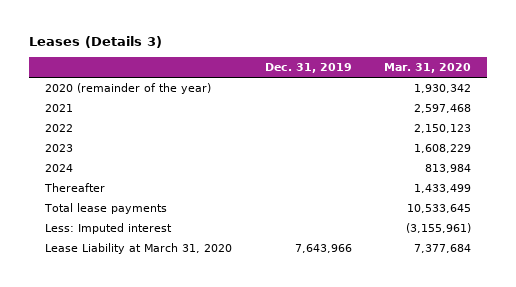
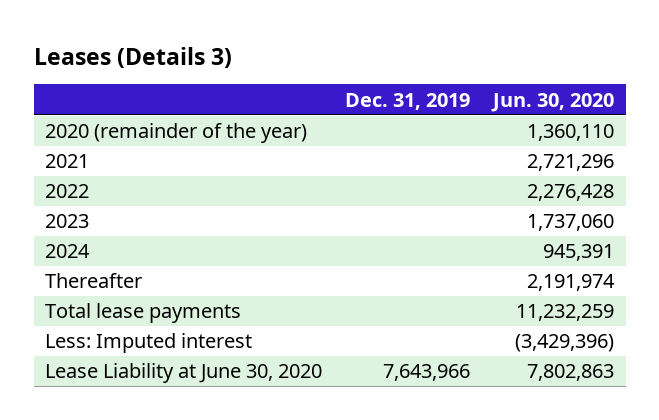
[384,63,472,74] Mar. 31, 2020 -> none
none -> [491,92,615,112] Jun. 30, 2020
[45,243,233,255] Lease Liability at March 31, 2020 -> [45,363,323,384] Lease Liability at June 30, 2020

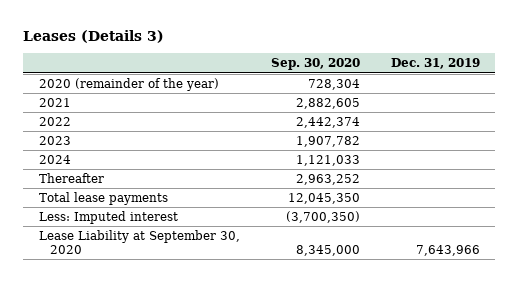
[491,92,615,112] Jun. 30, 2020 -> none
none -> [270,58,360,71] Sep. 30, 2020
[45,363,323,384] Lease Liability at June 30, 2020 -> [38,230,240,254] Lease Liability at September 30, 2020

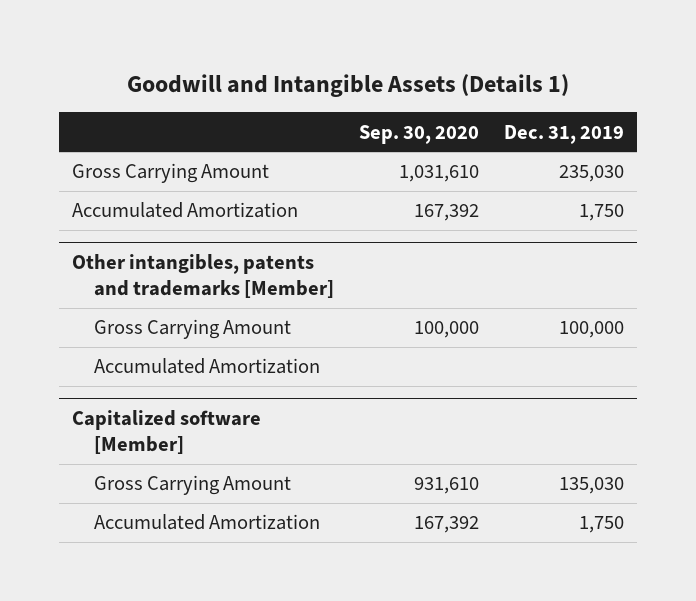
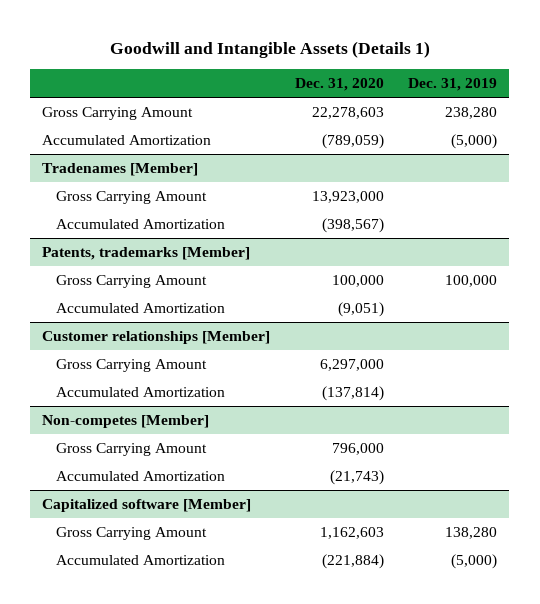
[359,124,480,144] Sep. 30, 2020 -> none
none -> [294,78,384,92] Dec. 31, 2020
[559,165,625,183] 235,030 -> [445,107,498,120] 238,280
[579,204,625,222] 1,750 -> [451,134,498,150] (5,000)
none -> [42,163,199,177] Tradenames [Member]
none -> [55,191,207,205] Gross Carrying Amount
none -> [55,219,225,230] Accumulated Amortization
[72,254,334,299] Other intangibles, patents and trademarks [Member] -> [42,247,251,261] Patents, trademarks [Member]
none -> [42,331,271,345] Customer relationships [Member]
none -> [55,359,207,373] Gross Carrying Amount
none -> [55,387,225,398] Accumulated Amortization
none -> [42,415,210,429] Non-competes [Member]
none -> [55,443,207,457] Gross Carrying Amount
none -> [55,471,225,482] Accumulated Amortization
[559,477,625,495] 135,030 -> [445,527,498,540] 138,280
[579,516,625,534] 1,750 -> [451,554,498,570] (5,000)

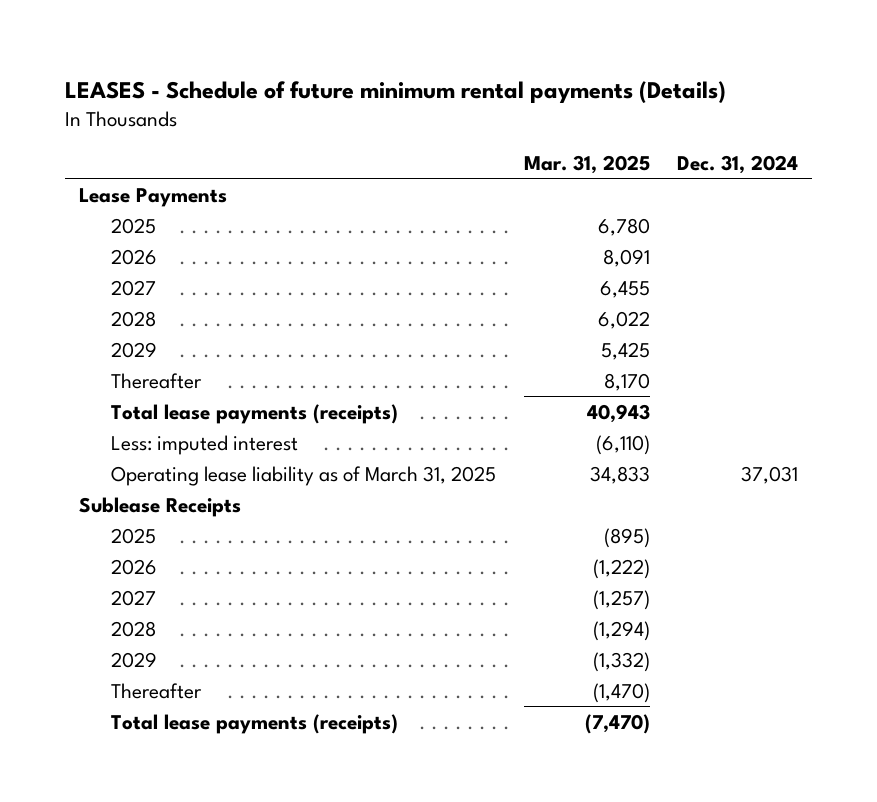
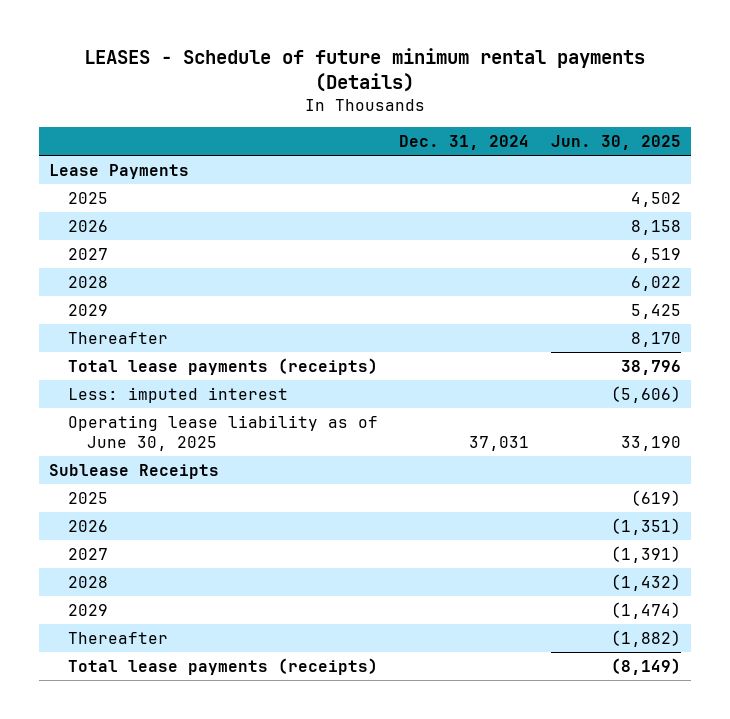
[523,154,650,174] Mar. 31, 2025 -> none
none -> [550,135,681,151] Jun. 30, 2025
[111,465,497,486] Operating lease liability as of March 31, 2025 -> [68,414,379,451] Operating lease liability as of June 30, 2025

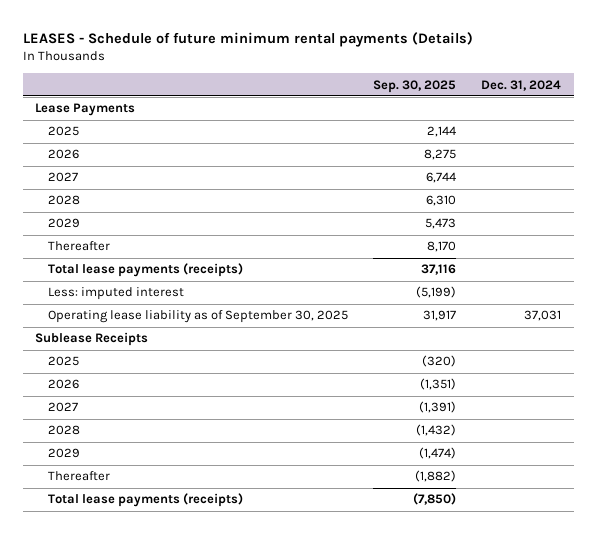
[550,135,681,151] Jun. 30, 2025 -> none
none -> [373,79,457,93] Sep. 30, 2025
[68,414,379,451] Operating lease liability as of June 30, 2025 -> [48,310,349,324] Operating lease liability as of September 30, 2025

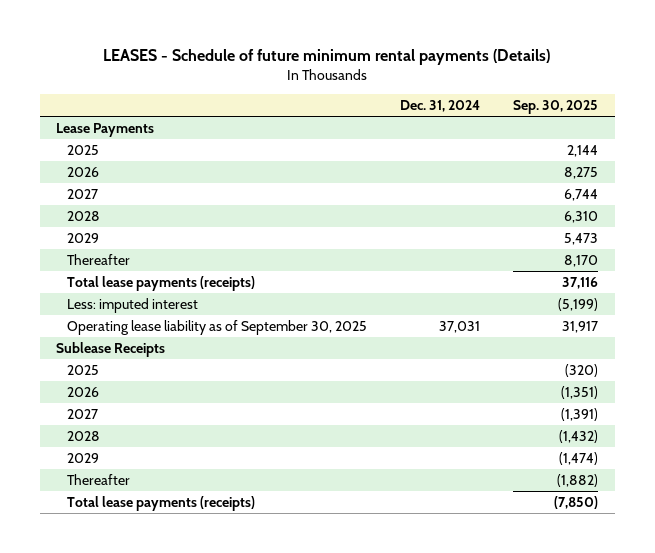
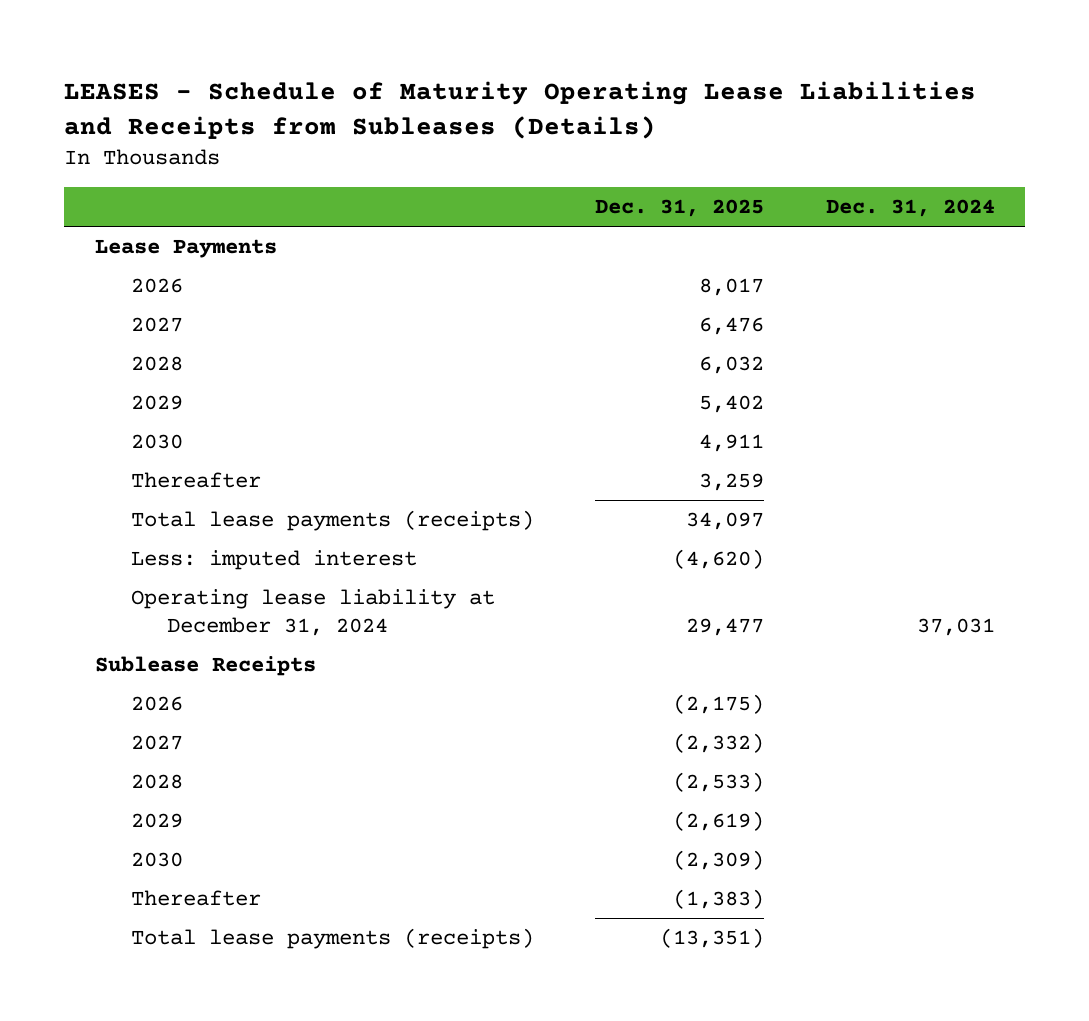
[103,49,551,66] LEASES - Schedule of future minimum rental payments (Details) -> [63,81,976,140] LEASES - Schedule of Maturity Operating Lease Liabilities and Receipts from Subleases (Details)
[513,99,599,114] Sep. 30, 2025 -> none
none -> [595,199,765,218] Dec. 31, 2025
[67,144,100,155] 2025 -> none
none -> [130,434,183,450] 2030
[67,319,368,335] Operating lease liability as of September 30, 2025 -> [130,589,495,637] Operating lease liability at December 31, 2024
[67,364,100,375] 2025 -> none
none -> [130,852,183,868] 2030

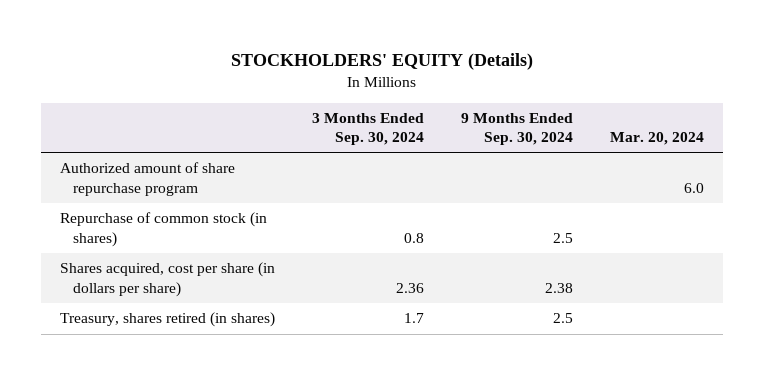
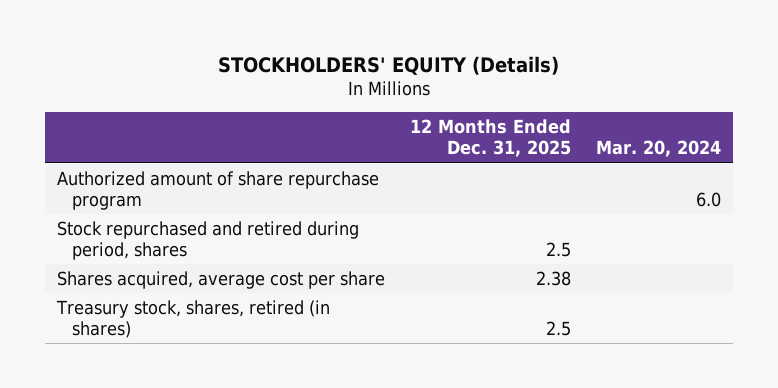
[312,113,425,146] 3 Months Ended Sep. 30, 2024 -> none
[461,113,574,146] 9 Months Ended Sep. 30, 2024 -> none
none -> [409,119,571,158] 12 Months Ended Dec. 31, 2025
[59,212,267,247] Repurchase of common stock (in shares) -> none
none -> [57,220,360,261] Stock repurchased and retired during period, shares
[59,262,275,297] Shares acquired, cost per share (in dollars per share) -> [57,270,386,289] Shares acquired, average cost per share
[59,312,275,328] Treasury, shares retired (in shares) -> [56,299,331,339] Treasury stock, shares, retired (in shares)

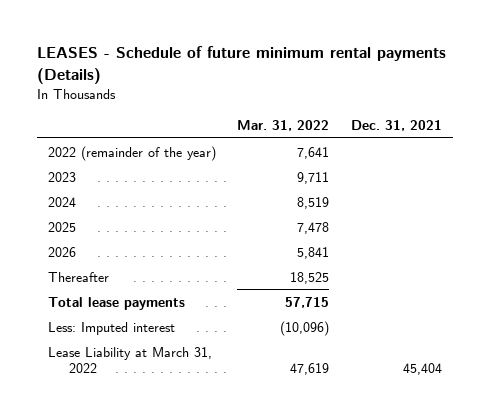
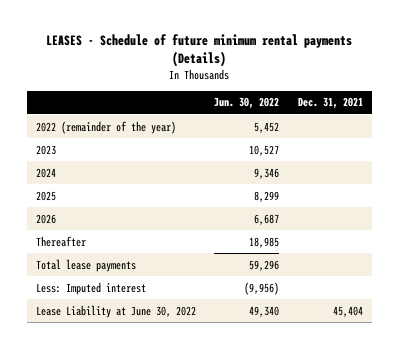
[237,120,330,132] Mar. 31, 2022 -> none
none -> [214,97,280,110] Jun. 30, 2022
[47,346,212,373] Lease Liability at March 31, 2022 -> [35,304,196,318] Lease Liability at June 30, 2022

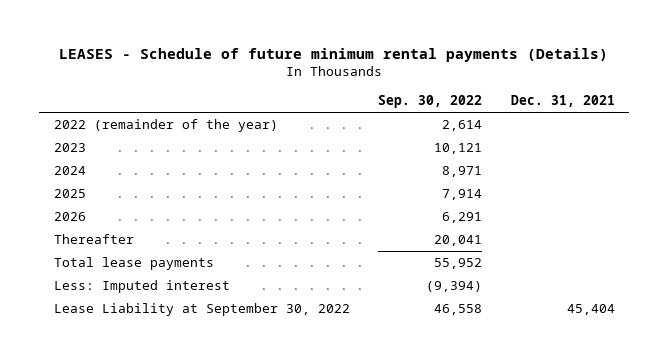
[214,97,280,110] Jun. 30, 2022 -> none
none -> [378,95,483,109] Sep. 30, 2022
[35,304,196,318] Lease Liability at June 30, 2022 -> [53,303,350,317] Lease Liability at September 30, 2022

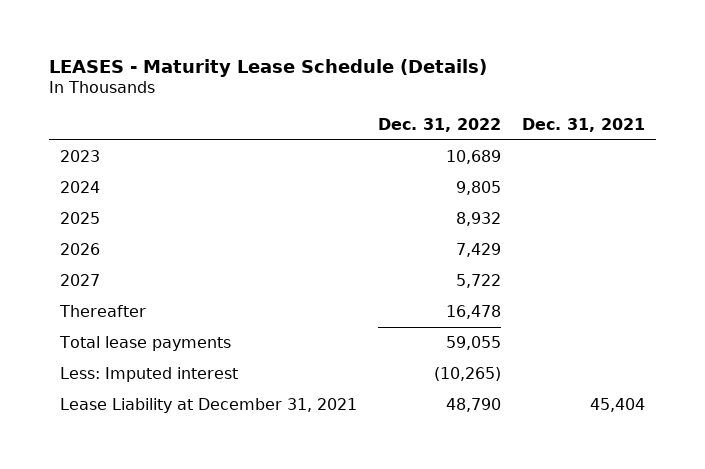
[59,48,609,63] LEASES - Schedule of future minimum rental payments (Details) -> [48,58,487,77] LEASES - Maturity Lease Schedule (Details)
[378,95,483,109] Sep. 30, 2022 -> none
none -> [377,117,501,132] Dec. 31, 2022
[53,119,278,133] 2022 (remainder of the year) -> none
none -> [59,274,100,287] 2027
[53,303,350,317] Lease Liability at September 30, 2022 -> [59,398,357,414] Lease Liability at December 31, 2021

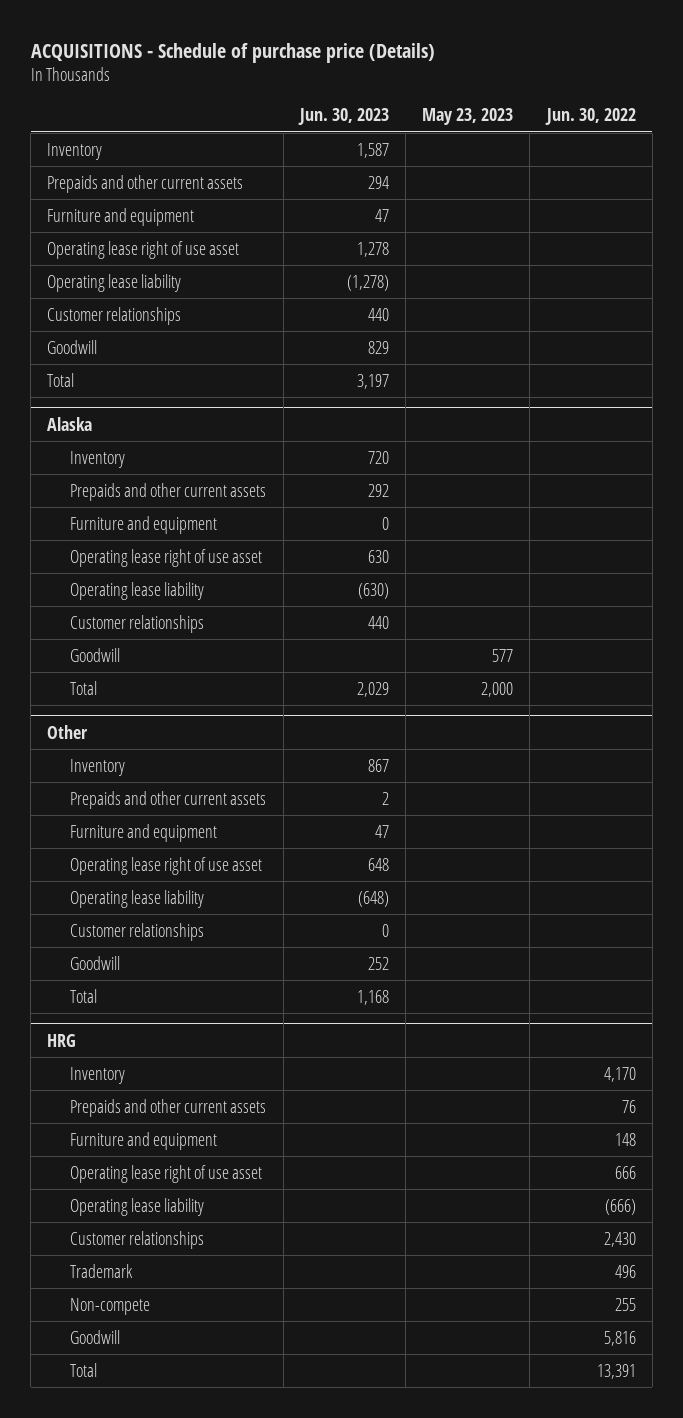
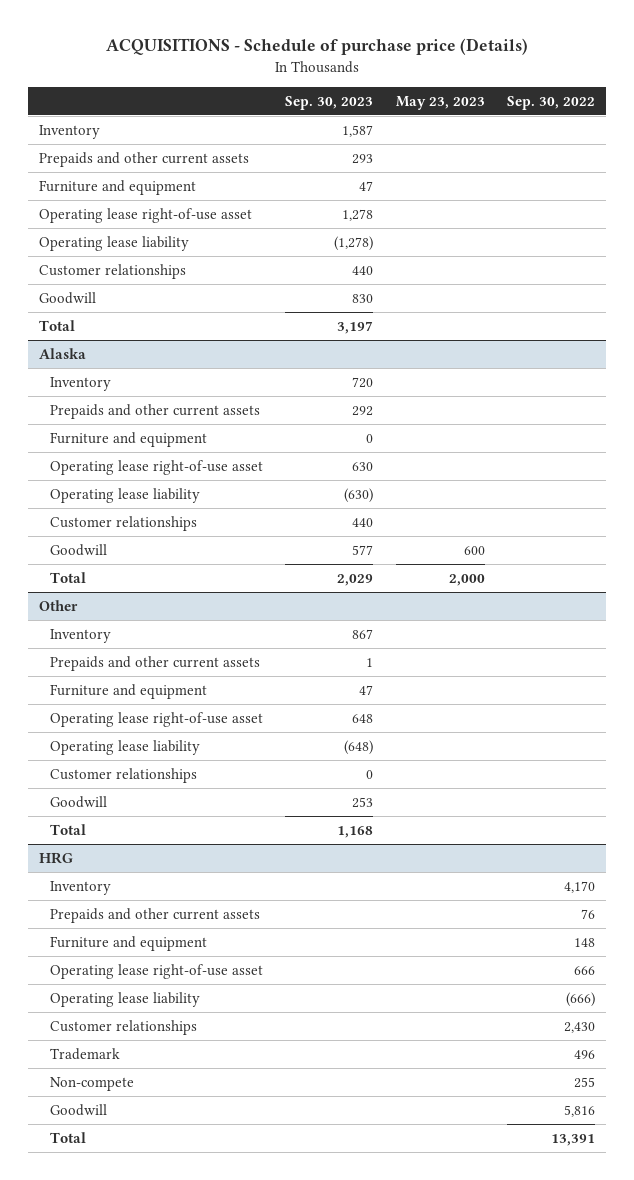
[297,108,389,126] Jun. 30, 2023 -> none
[544,108,636,126] Jun. 30, 2022 -> none
none -> [285,95,374,110] Sep. 30, 2023
none -> [507,95,596,110] Sep. 30, 2022
[47,240,240,259] Operating lease right of use asset -> [38,208,252,224] Operating lease right-of-use asset
[70,548,263,567] Operating lease right of use asset -> [49,460,263,476] Operating lease right-of-use asset
[492,648,514,662] 577 -> [463,546,485,556] 600
[70,856,263,875] Operating lease right of use asset -> [49,712,263,728] Operating lease right-of-use asset
[70,1164,263,1183] Operating lease right of use asset -> [49,964,263,980] Operating lease right-of-use asset

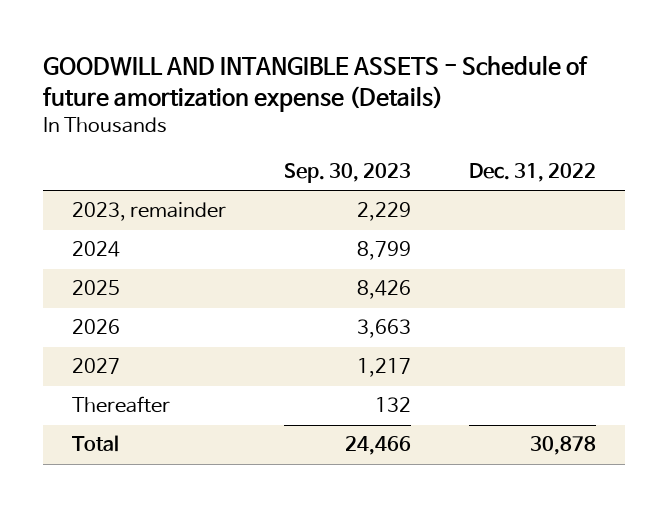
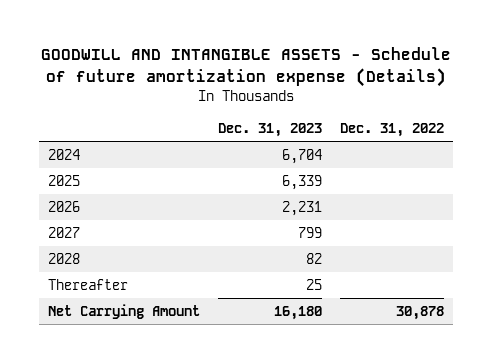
[284,162,412,183] Sep. 30, 2023 -> none
none -> [217,122,322,137] Dec. 31, 2023
[72,202,227,222] 2023, remainder -> none
none -> [47,253,80,265] 2028
[72,435,120,453] Total -> [47,304,200,320] Net Carrying Amount

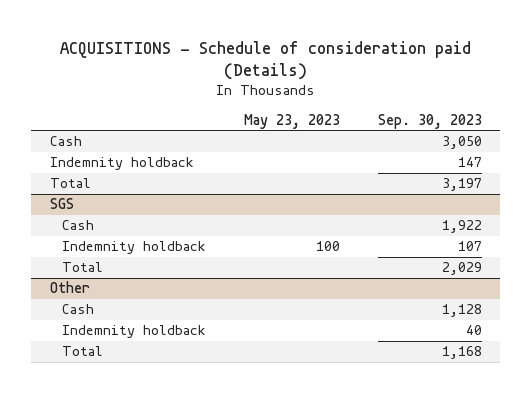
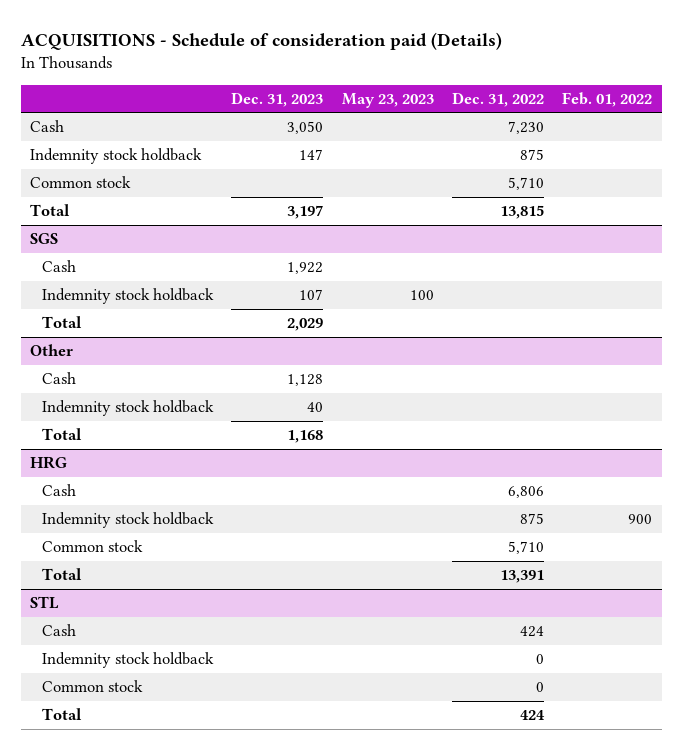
[377,113,482,129] Sep. 30, 2023 -> none
none -> [231,91,324,107] Dec. 31, 2023
none -> [452,91,545,107] Dec. 31, 2022
none -> [562,91,653,107] Feb. 01, 2022
[50,157,195,171] Indemnity holdback -> [30,148,203,165] Indemnity stock holdback
none -> [30,176,132,189] Common stock
[62,241,207,255] Indemnity holdback -> [41,288,214,305] Indemnity stock holdback
[62,325,207,339] Indemnity holdback -> [41,400,214,417] Indemnity stock holdback
none -> [30,456,68,470] HRG
none -> [41,484,76,497] Cash
none -> [41,512,214,529] Indemnity stock holdback
none -> [41,540,143,553] Common stock
none -> [41,568,82,581] Total
none -> [30,596,60,610] STL
none -> [41,624,76,637] Cash
none -> [41,652,214,669] Indemnity stock holdback
none -> [41,680,143,693] Common stock
none -> [41,708,82,721] Total

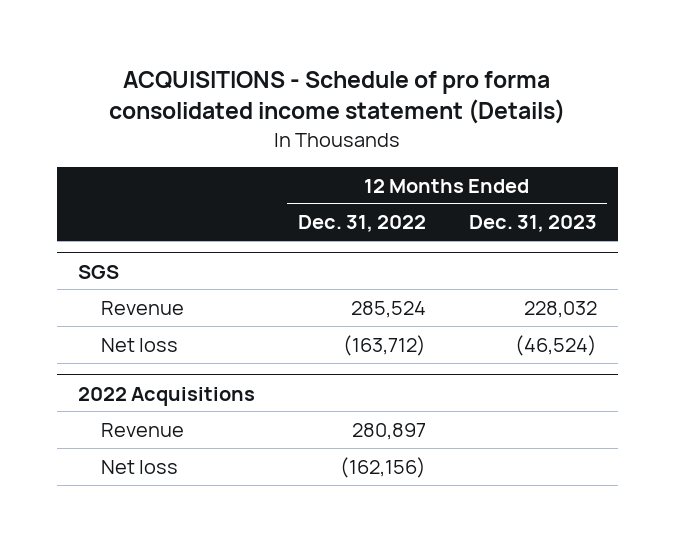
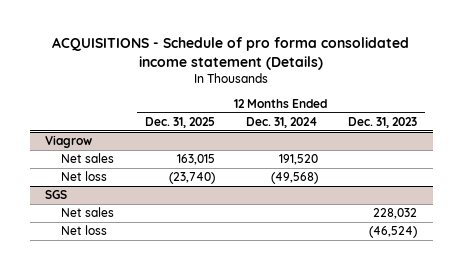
[297,215,426,233] Dec. 31, 2022 -> none
none -> [144,117,215,129] Dec. 31, 2025
none -> [245,117,318,129] Dec. 31, 2024
none -> [44,135,92,149] Viagrow
none -> [60,153,114,164] Net sales
none -> [60,171,107,182] Net loss
[100,300,184,315] Revenue -> [60,207,114,218] Net sales
[78,386,256,406] 2022 Acquisitions -> none
[100,422,184,437] Revenue -> none
[100,459,178,474] Net loss -> none

